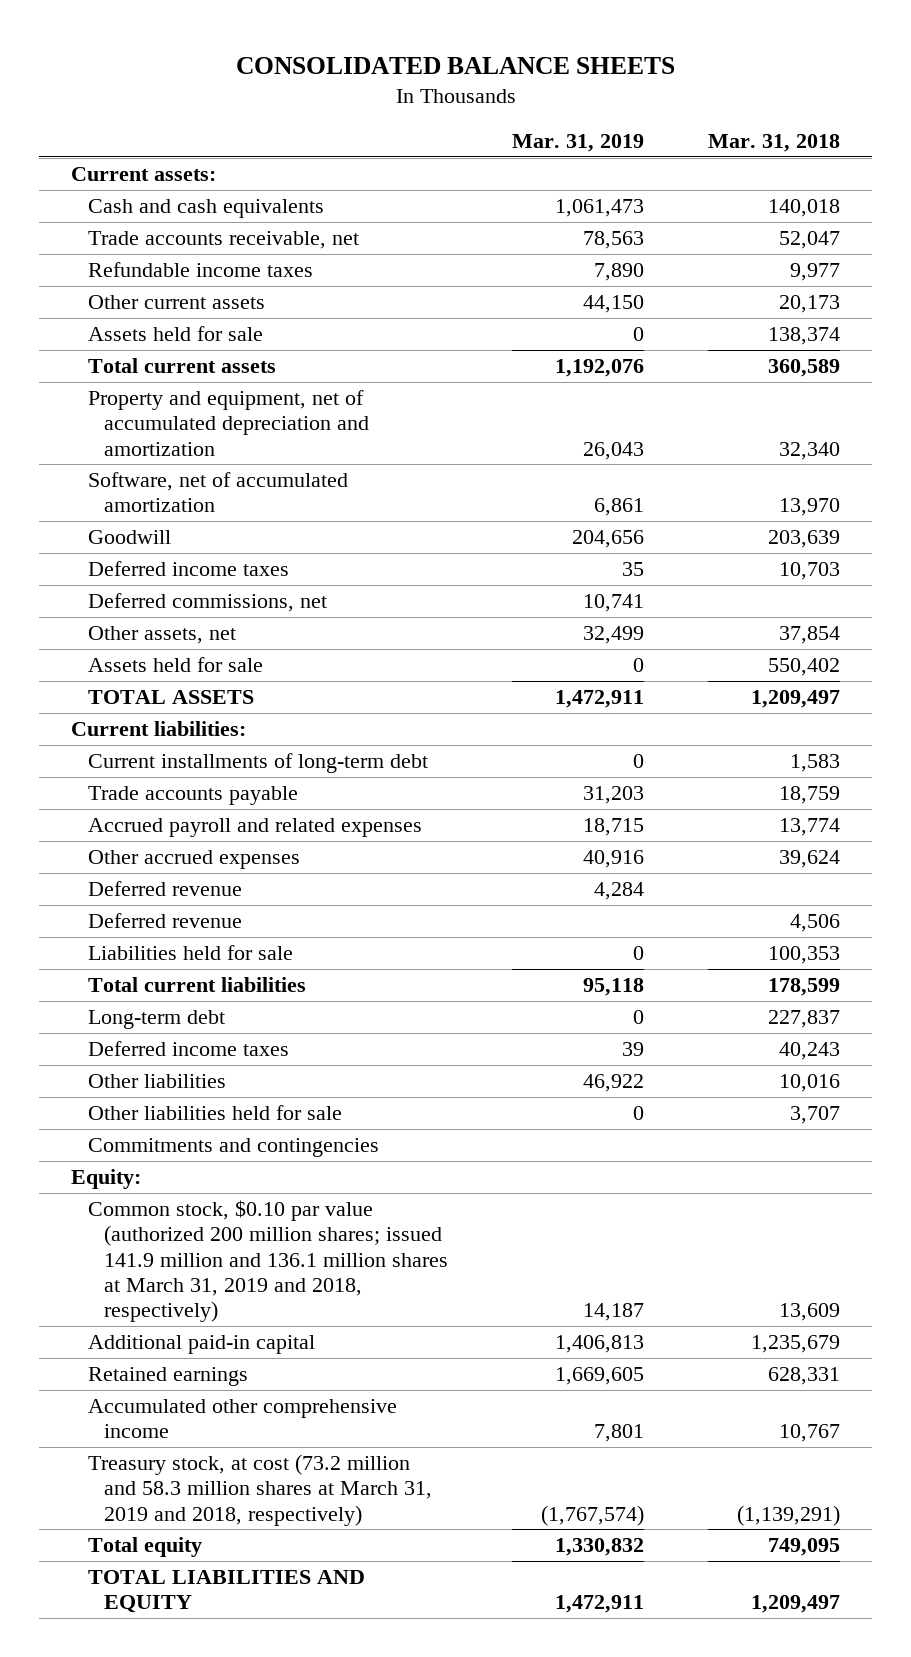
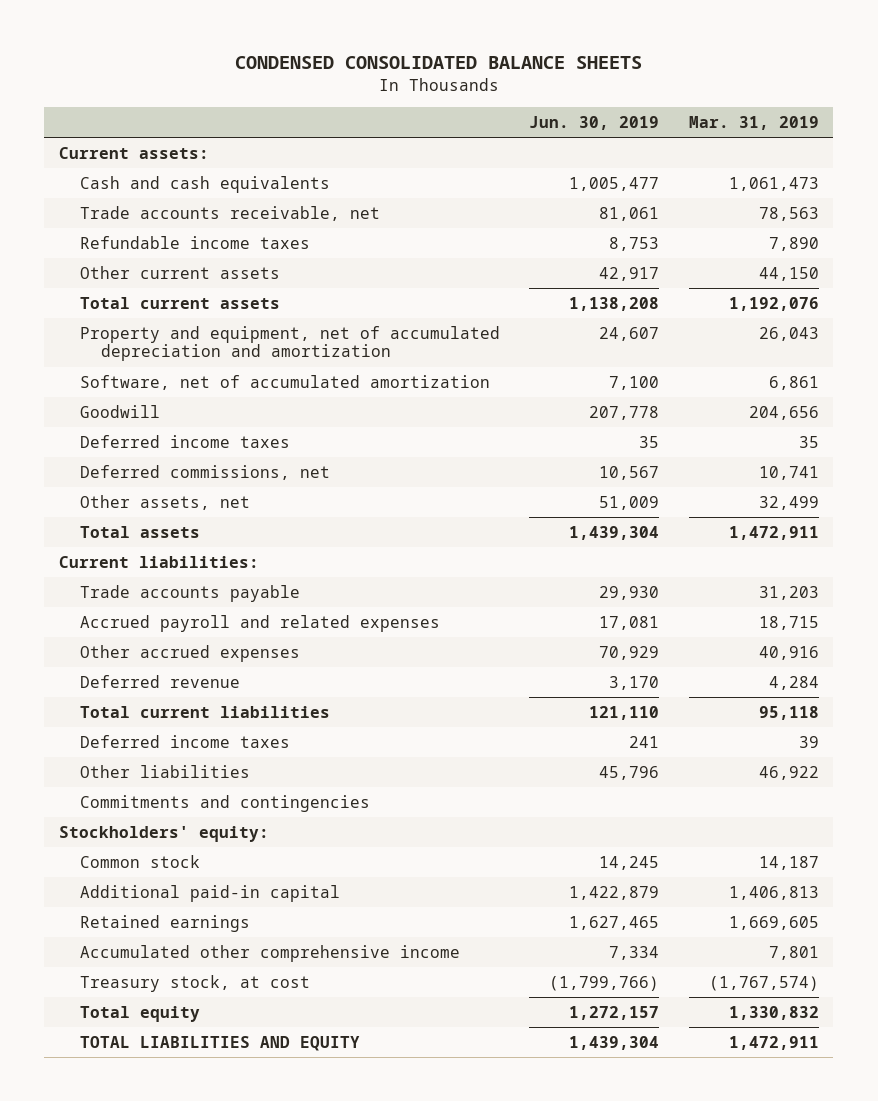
[235,56,675,74] CONSOLIDATED BALANCE SHEETS -> [234,56,642,70] CONDENSED CONSOLIDATED BALANCE SHEETS
[708,134,841,153] Mar. 31, 2018 -> none
none -> [529,115,660,130] Jun. 30, 2019
[87,325,263,341] Assets held for sale -> none
[87,656,263,672] Assets held for sale -> none
[87,689,254,704] TOTAL ASSETS -> [80,525,201,538] Total assets
[87,752,428,773] Current installments of long-term debt -> none
[87,912,242,928] Deferred revenue -> none
[87,944,293,960] Liabilities held for sale -> none
[87,1009,225,1029] Long-term debt -> none
[87,1104,342,1120] Other liabilities held for sale -> none
[71,1168,142,1189] Equity: -> [58,825,269,842] Stockholders' equity:
[87,1199,449,1323] Common stock, $0.10 par value (authorized 200 million shares; issued 141.9 million and 136.1 million shares at March 31, 2019 and 2018, respectively) -> [80,854,201,868] Common stock
[87,1453,433,1526] Treasury stock, at cost (73.2 million and 58.3 million shares at March 31, 2019 and 2018, respectively) -> [80,974,311,992] Treasury stock, at cost

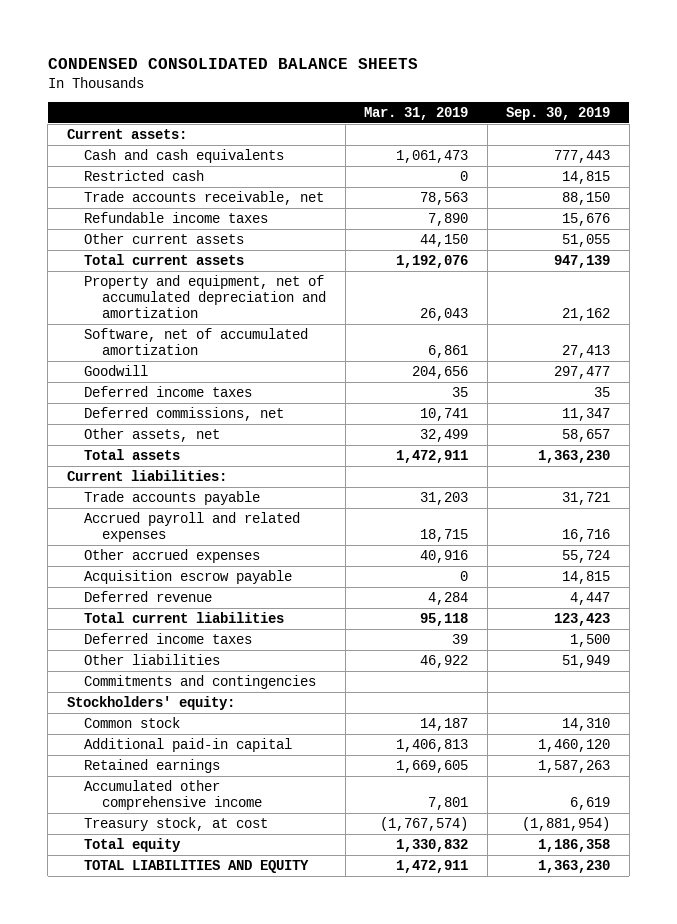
[529,115,660,130] Jun. 30, 2019 -> none
none -> [506,106,611,120] Sep. 30, 2019
none -> [84,169,205,181] Restricted cash
none -> [84,569,293,584] Acquisition escrow payable

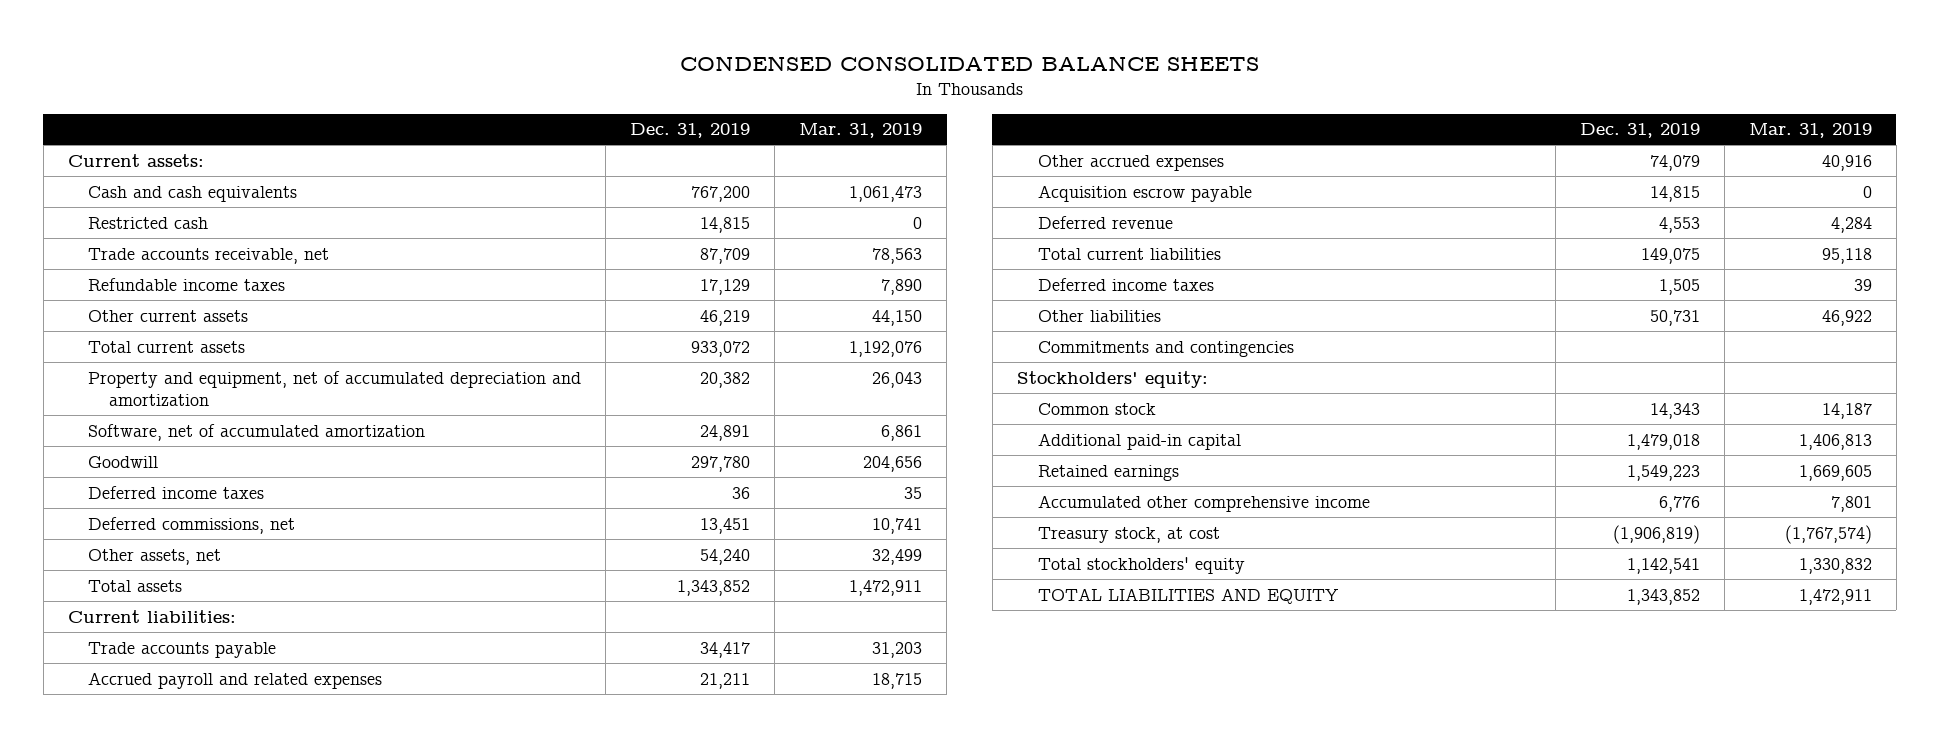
[506,106,611,120] Sep. 30, 2019 -> none
none -> [630,123,751,139] Dec. 31, 2019
[84,837,182,852] Total equity -> [1037,556,1245,574] Total stockholders' equity

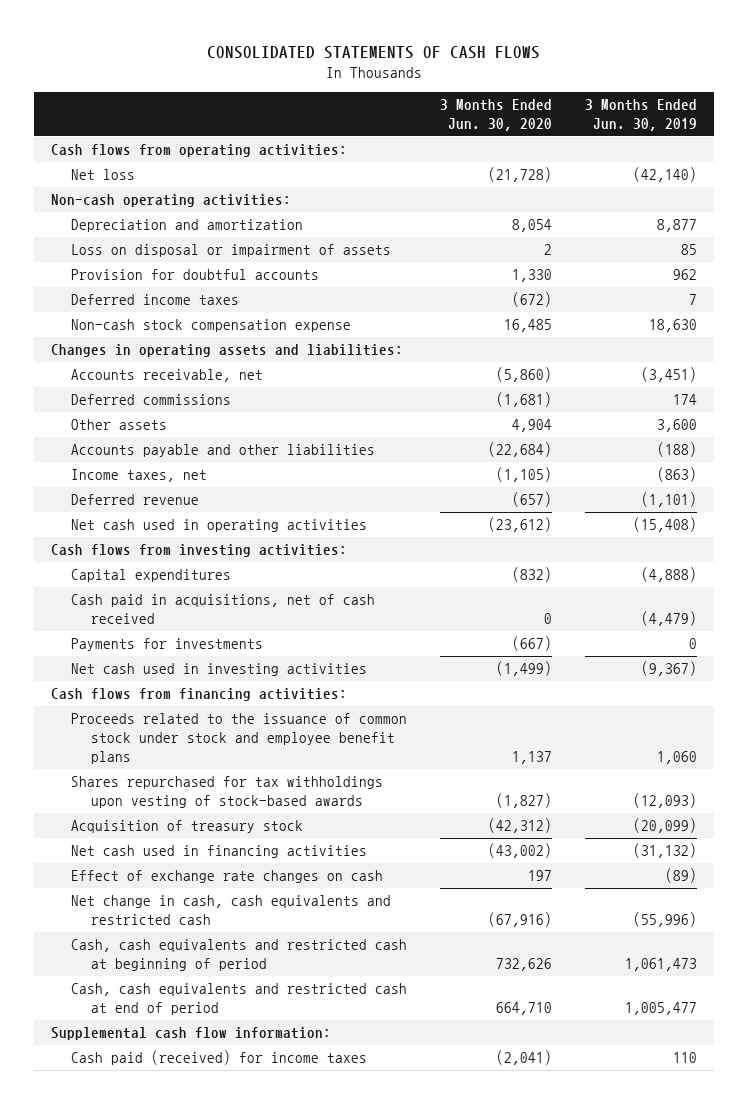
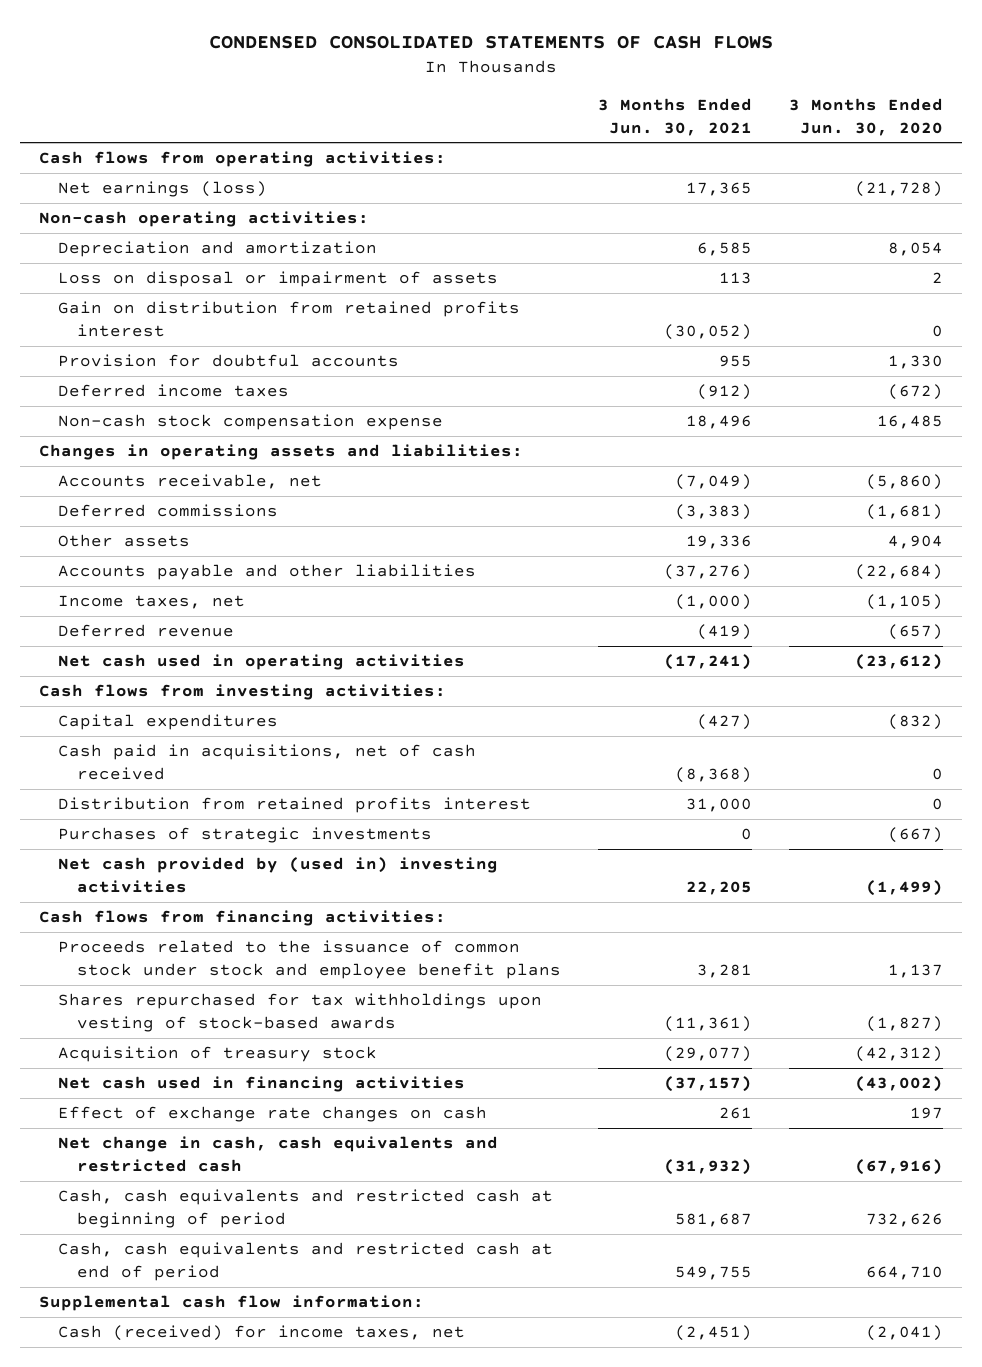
[207,45,541,59] CONSOLIDATED STATEMENTS OF CASH FLOWS -> [209,34,774,49] CONDENSED CONSOLIDATED STATEMENTS OF CASH FLOWS
[585,99,698,131] 3 Months Ended Jun. 30, 2019 -> none
none -> [598,97,753,136] 3 Months Ended Jun. 30, 2021
[70,169,135,181] Net loss -> [58,181,268,198] Net earnings (loss)
none -> [58,301,521,338] Gain on distribution from retained profits interest
none -> [58,797,532,814] Distribution from retained profits interest
[70,638,263,652] Payments for investments -> [58,827,433,844] Purchases of strategic investments
[70,663,367,677] Net cash used in investing activities -> [58,857,499,894] Net cash provided by (used in) investing activities
[70,1050,367,1066] Cash paid (received) for income taxes -> [58,1325,466,1342] Cash (received) for income taxes, net

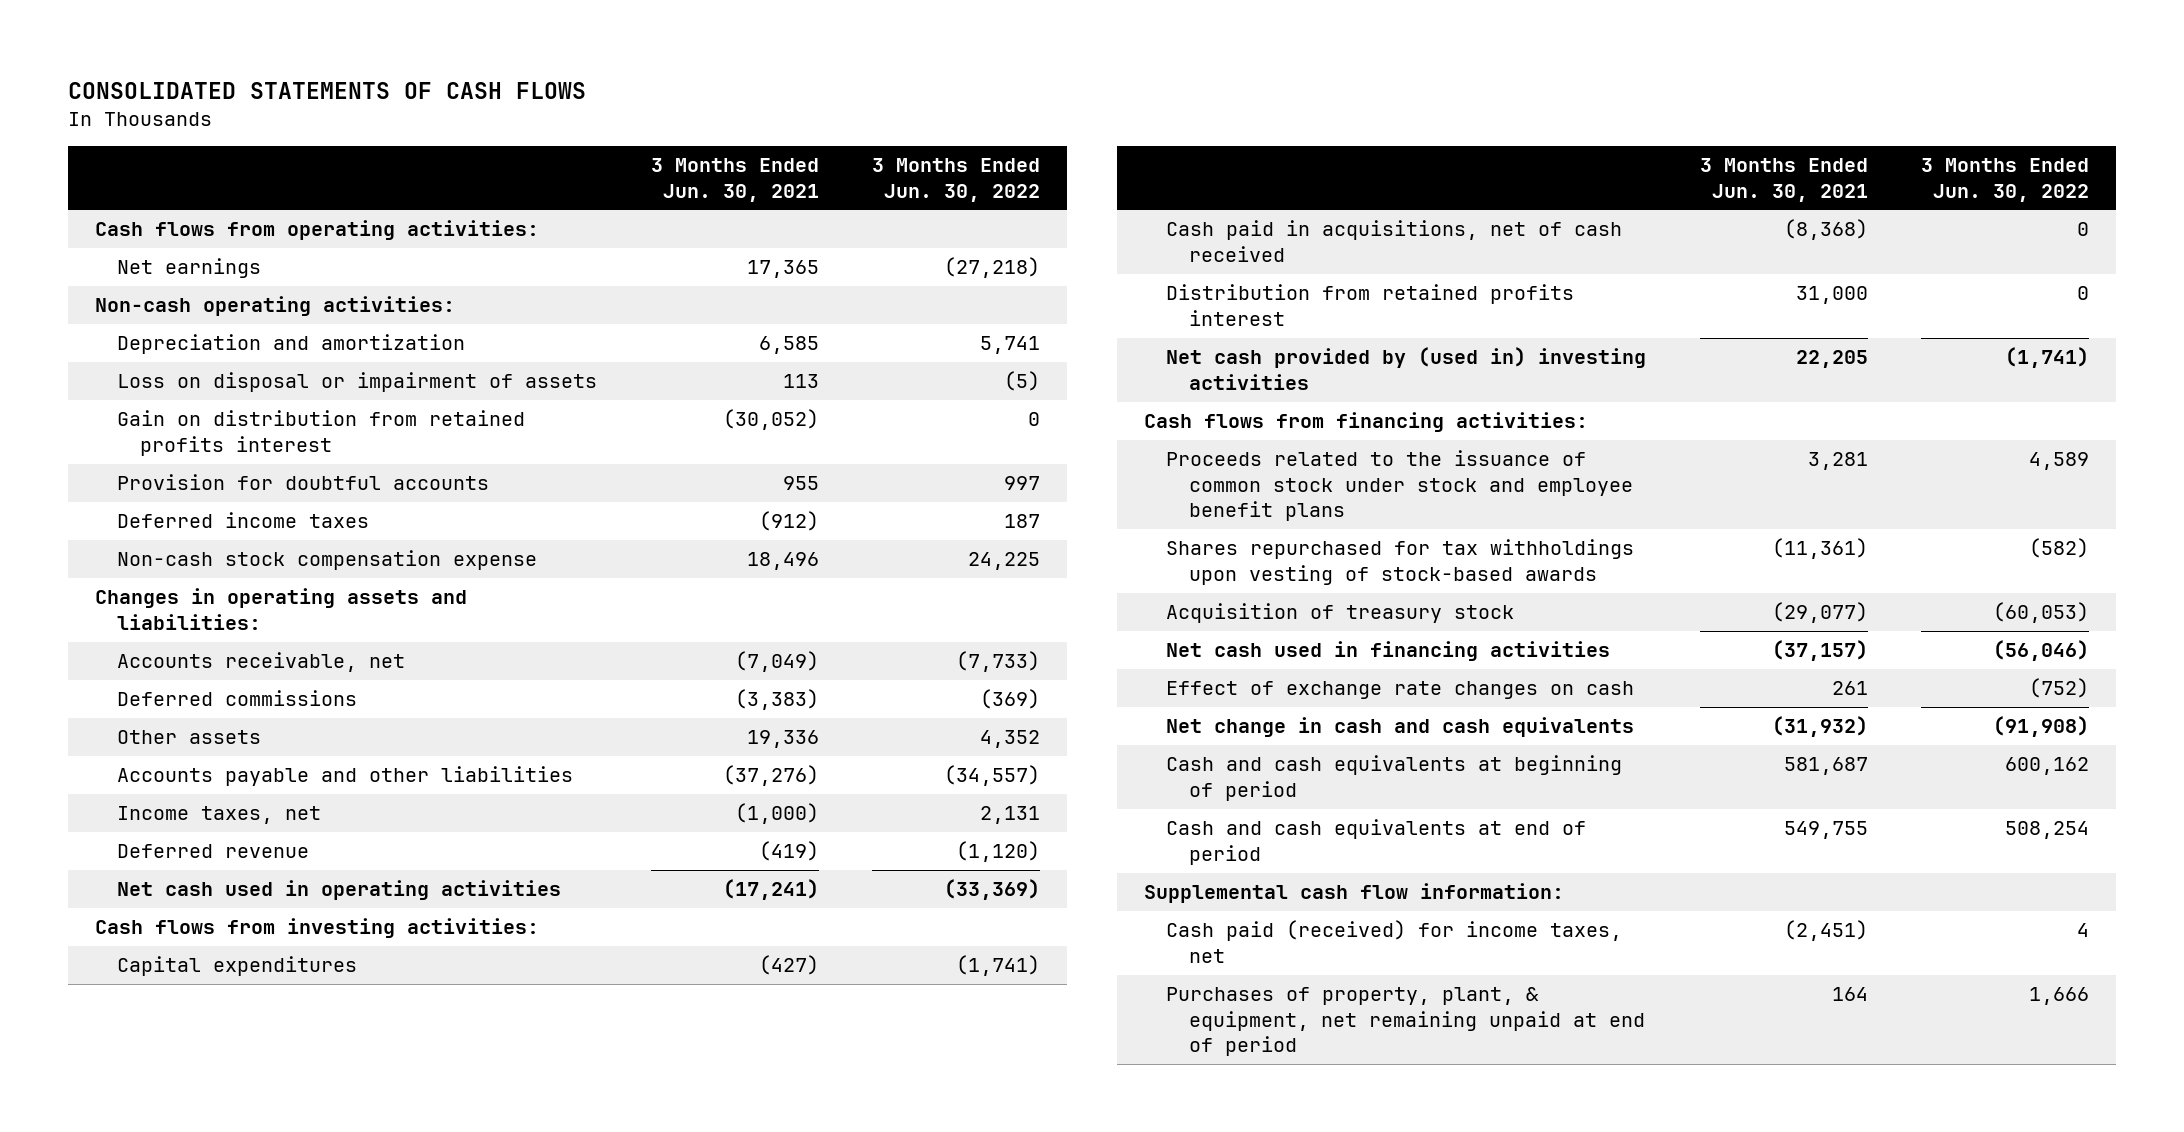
[209,34,774,49] CONDENSED CONSOLIDATED STATEMENTS OF CASH FLOWS -> [67,81,586,99] CONSOLIDATED STATEMENTS OF CASH FLOWS
[789,97,944,136] 3 Months Ended Jun. 30, 2020 -> none
none -> [872,158,1041,202] 3 Months Ended Jun. 30, 2022
[58,181,268,198] Net earnings (loss) -> [117,258,262,279] Net earnings
[58,827,433,844] Purchases of strategic investments -> none
[58,1136,499,1173] Net change in cash, cash equivalents and restricted cash -> [1166,717,1635,738] Net change in cash and cash equivalents
[58,1189,554,1229] Cash, cash equivalents and restricted cash at beginning of period -> [1166,755,1623,801] Cash and cash equivalents at beginning of period
[58,1242,554,1282] Cash, cash equivalents and restricted cash at end of period -> [1166,819,1587,865] Cash and cash equivalents at end of period
[58,1325,466,1342] Cash (received) for income taxes, net -> [1166,920,1623,963] Cash paid (received) for income taxes, net
none -> [1166,987,1646,1057] Purchases of property, plant, & equipment, net remaining unpaid at end of period

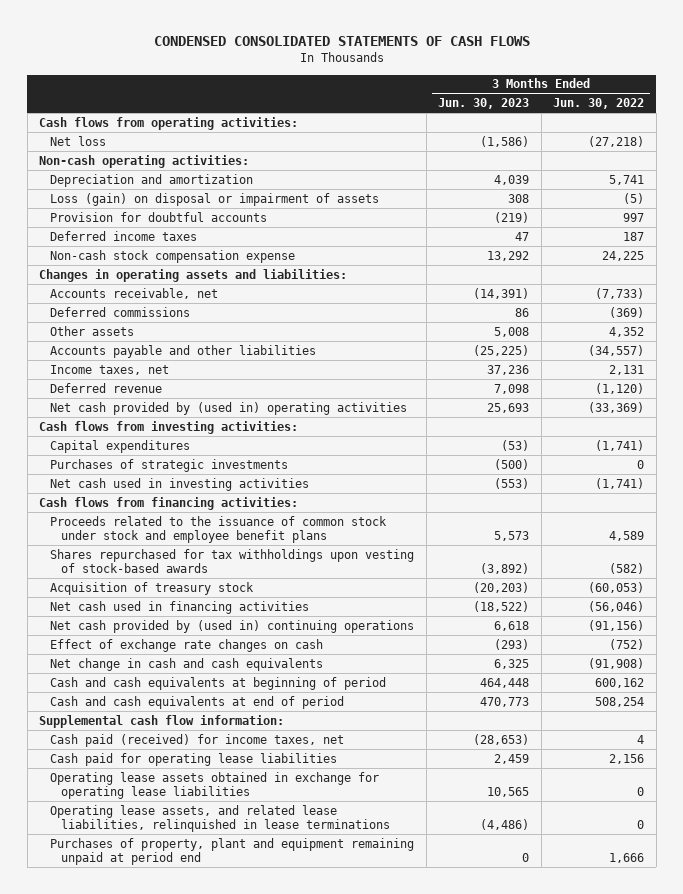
[67,81,586,99] CONSOLIDATED STATEMENTS OF CASH FLOWS -> [153,36,530,47] CONDENSED CONSOLIDATED STATEMENTS OF CASH FLOWS
[650,158,819,202] 3 Months Ended Jun. 30, 2021 -> none
none -> [438,98,530,110] Jun. 30, 2023
[117,258,262,279] Net earnings -> [49,135,106,146] Net loss
[117,410,526,456] Gain on distribution from retained profits interest -> none
[117,372,598,393] Loss on disposal or impairment of assets -> [49,192,379,206] Loss (gain) on disposal or impairment of assets
[117,880,562,901] Net cash used in operating activities -> [49,401,407,415] Net cash provided by (used in) operating activities
[1166,220,1623,262] Cash paid in acquisitions, net of cash received -> none
[1166,284,1575,326] Distribution from retained profits interest -> none
none -> [49,458,288,472] Purchases of strategic investments
[1166,347,1647,390] Net cash provided by (used in) investing activities -> [49,477,309,491] Net cash used in investing activities
none -> [49,619,414,633] Net cash provided by (used in) continuing operations
none -> [49,752,337,766] Cash paid for operating lease liabilities
none -> [49,771,379,799] Operating lease assets obtained in exchange for operating lease liabilities
none -> [49,804,390,832] Operating lease assets, and related lease liabilities, relinquished in lease terminations
[1166,987,1646,1057] Purchases of property, plant, & equipment, net remaining unpaid at end of period -> [49,837,414,865] Purchases of property, plant and equipment remaining unpaid at period end

